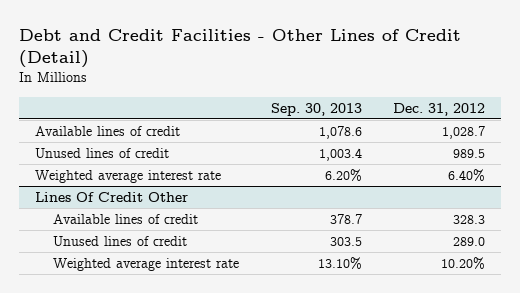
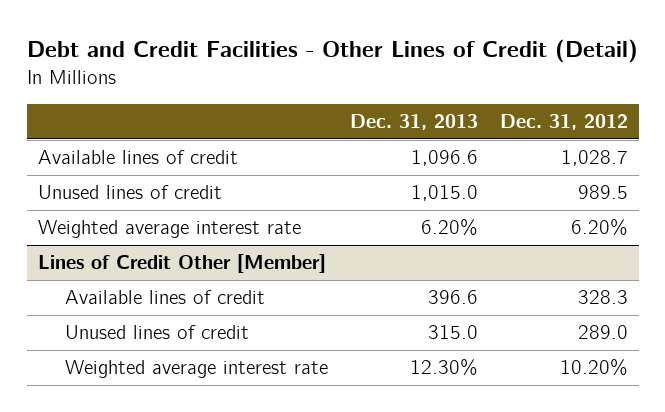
[270,102,362,116] Sep. 30, 2013 -> none
none -> [349,113,478,130] Dec. 31, 2013
[448,168,486,182] 6.40% -> [570,219,628,237] 6.20%
[34,191,188,202] Lines Of Credit Other -> [37,254,326,274] Lines of Credit Other [Member]

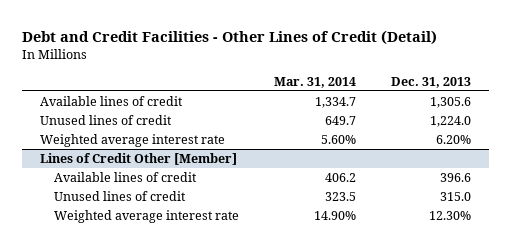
[499,113,628,130] Dec. 31, 2012 -> none
none -> [273,76,356,88] Mar. 31, 2014
[410,150,478,167] 1,096.6 -> [430,96,472,108] 1,305.6
[410,185,478,202] 1,015.0 -> [430,115,472,127] 1,224.0

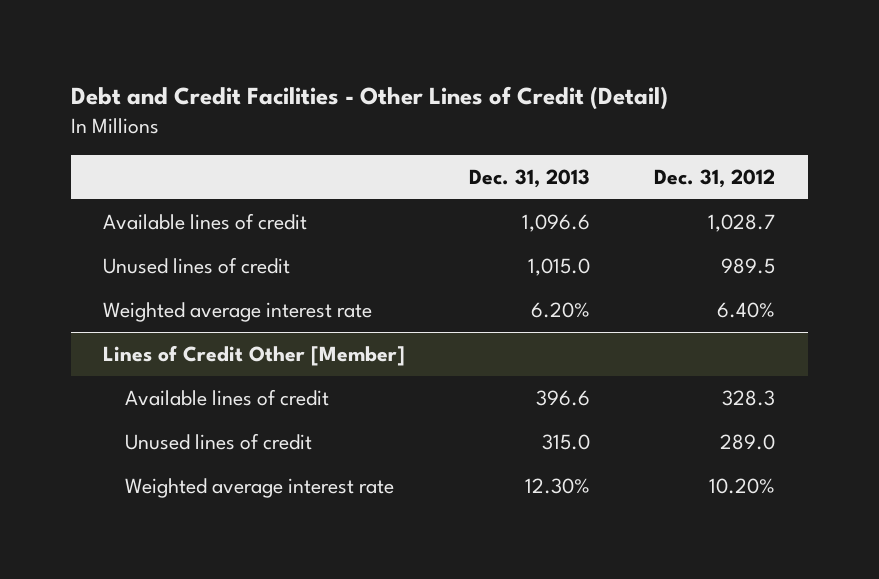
[273,76,356,88] Mar. 31, 2014 -> none
none -> [654,168,776,188] Dec. 31, 2012
[430,96,472,108] 1,305.6 -> [522,214,591,233] 1,096.6
[430,115,472,127] 1,224.0 -> [528,258,591,277] 1,015.0

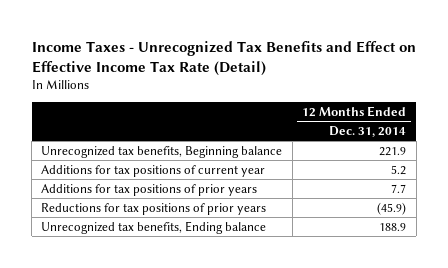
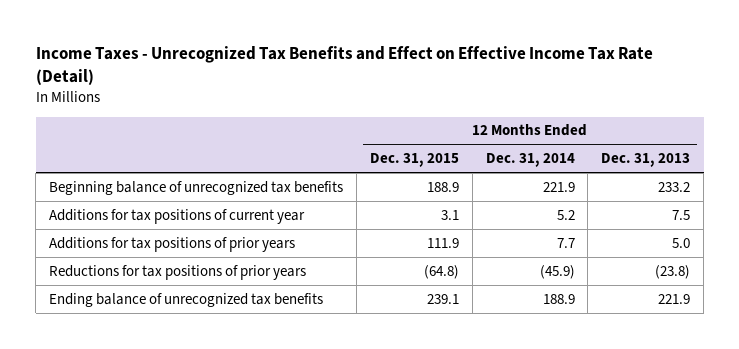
none -> [369,153,459,168] Dec. 31, 2015
none -> [601,153,691,168] Dec. 31, 2013
[41,145,283,158] Unrecognized tax benefits, Beginning balance -> [49,180,344,195] Beginning balance of unrecognized tax benefits
[41,220,267,234] Unrecognized tax benefits, Ending balance -> [49,292,324,307] Ending balance of unrecognized tax benefits

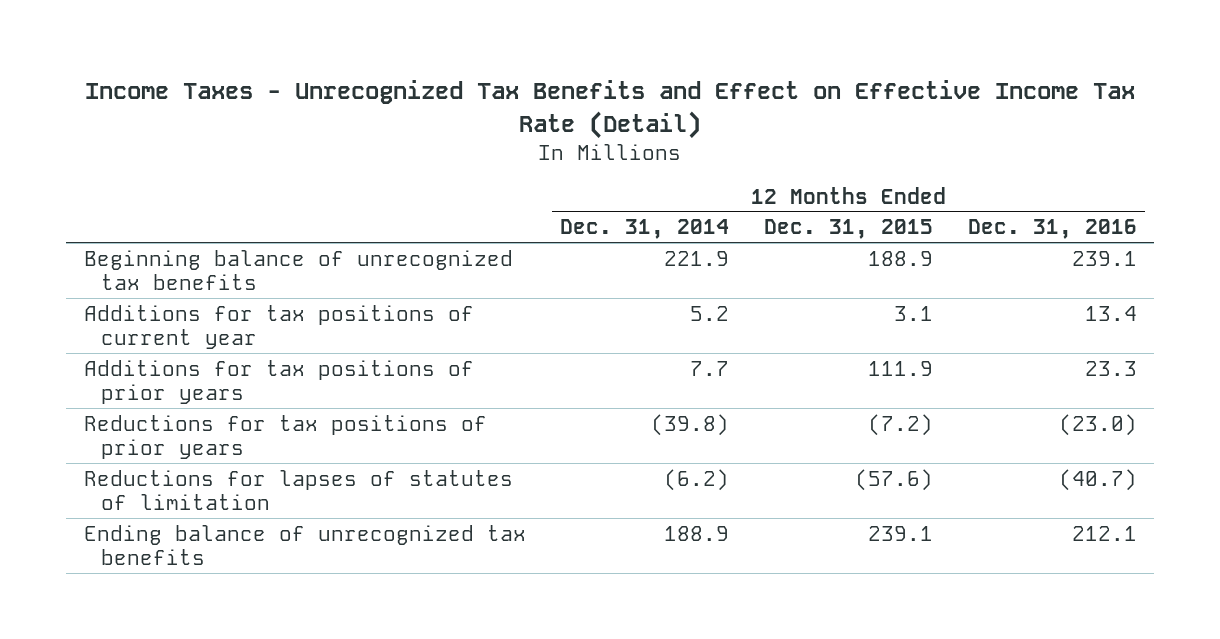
[601,153,691,168] Dec. 31, 2013 -> none
none -> [967,219,1137,240] Dec. 31, 2016
[423,264,459,279] (64.8) -> [868,413,934,436] (7.2)
[539,264,575,279] (45.9) -> [651,413,730,436] (39.8)
none -> [83,469,513,511] Reductions for lapses of statutes of limitation

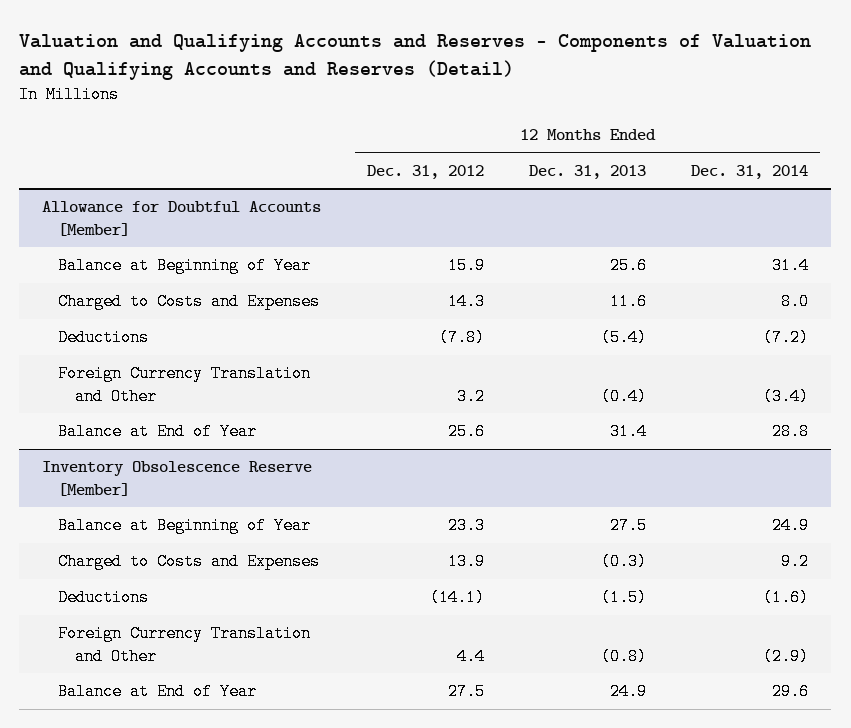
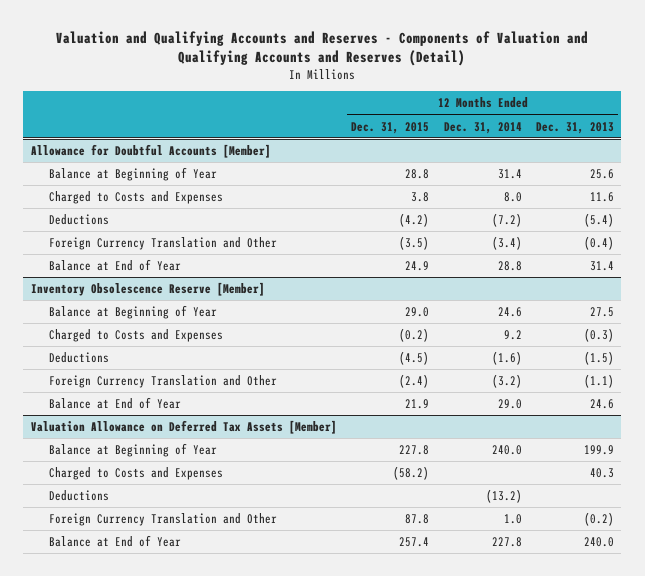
[366,164,484,179] Dec. 31, 2012 -> none
none -> [351,121,430,134] Dec. 31, 2015
[772,517,810,535] 24.9 -> [497,307,522,318] 24.6
[601,647,648,665] (0.8) -> [584,374,615,389] (1.1)
[763,647,810,665] (2.9) -> [491,374,522,389] (3.2)
[610,683,648,701] 24.9 -> [590,399,615,410] 24.6
[772,683,810,701] 29.6 -> [497,399,522,410] 29.0
none -> [30,420,337,435] Valuation Allowance on Deferred Tax Assets [Member]
none -> [48,443,217,458] Balance at Beginning of Year
none -> [48,467,223,481] Charged to Costs and Expenses
none -> [48,490,109,502] Deductions
none -> [48,513,277,527] Foreign Currency Translation and Other
none -> [48,535,181,548] Balance at End of Year

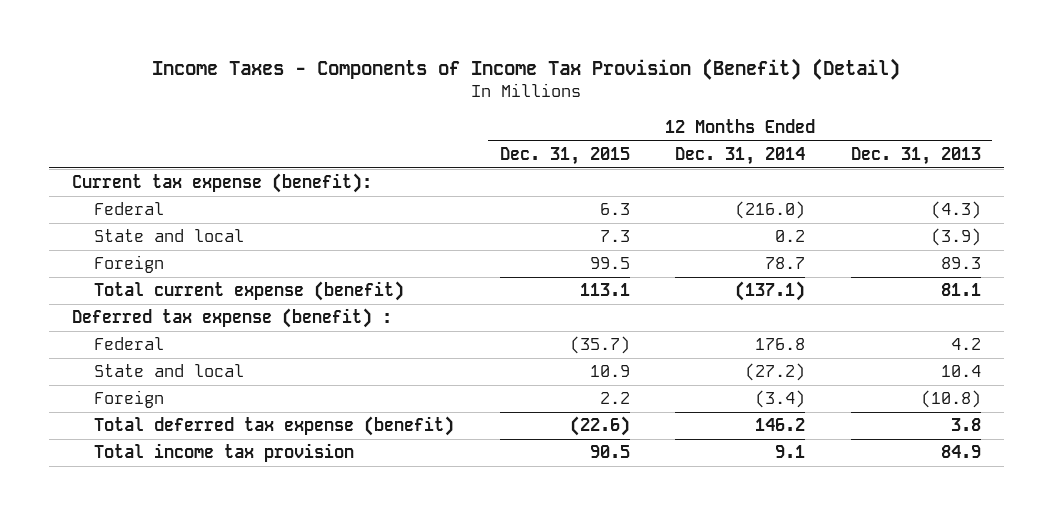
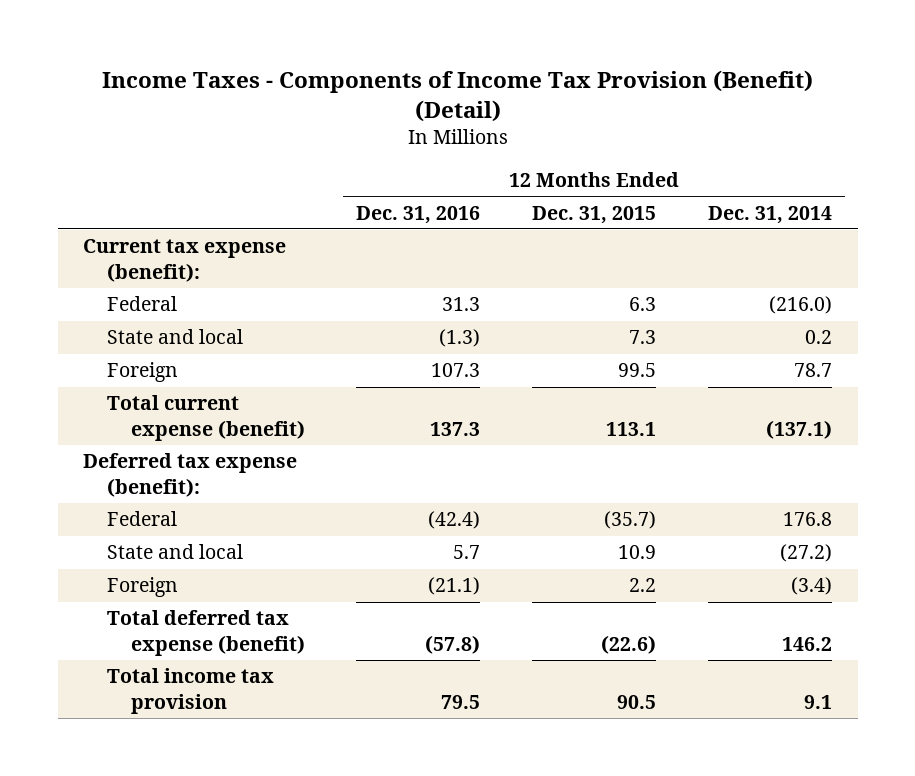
[850,147,981,166] Dec. 31, 2013 -> none
none -> [356,205,481,224] Dec. 31, 2016
[71,308,392,329] Deferred tax expense (benefit) : -> [83,453,298,497] Deferred tax expense (benefit):

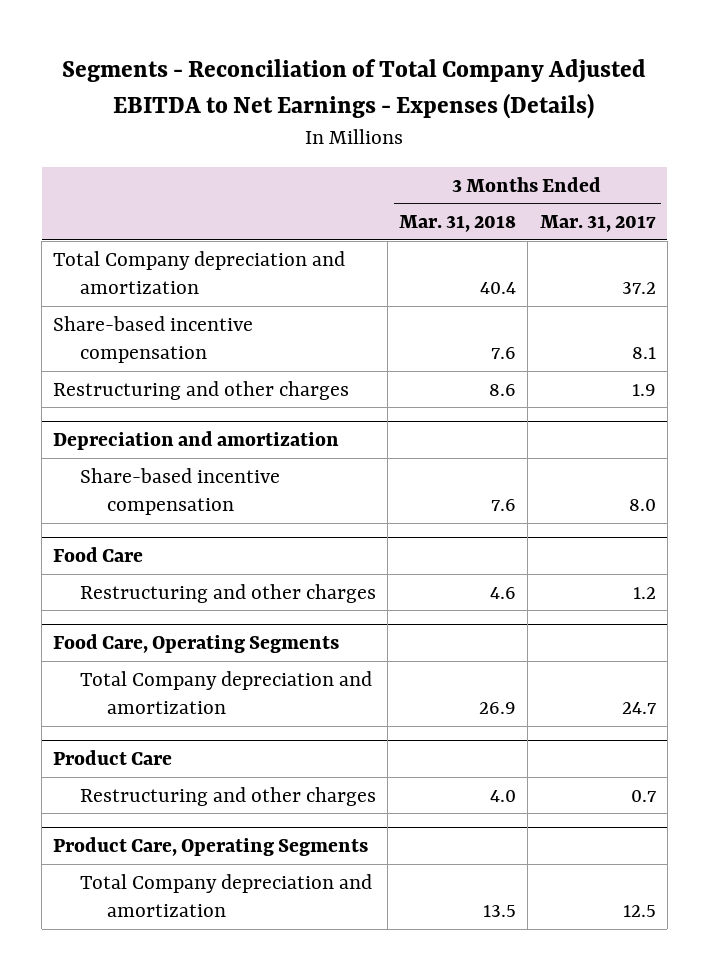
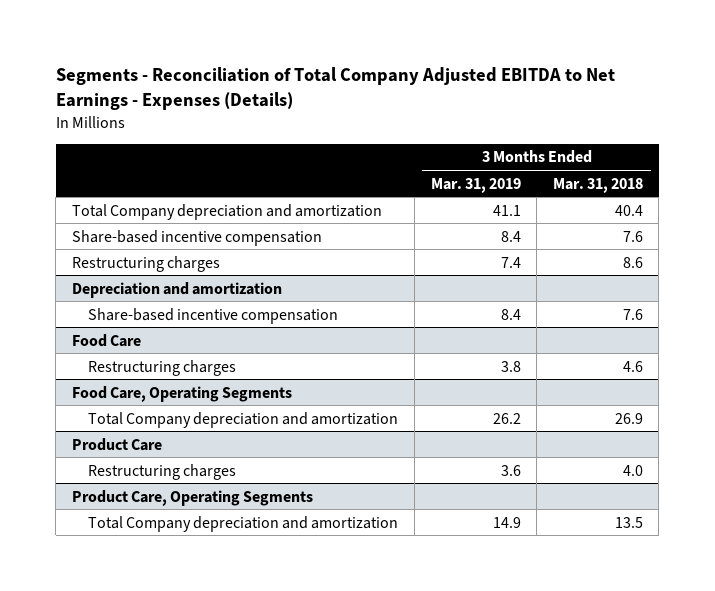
[539,215,656,233] Mar. 31, 2017 -> none
none -> [430,177,521,193] Mar. 31, 2019
[53,380,350,400] Restructuring and other charges -> [71,255,220,272] Restructuring charges
[80,583,377,603] Restructuring and other charges -> [88,359,237,376] Restructuring charges
[80,786,377,806] Restructuring and other charges -> [88,463,237,480] Restructuring charges

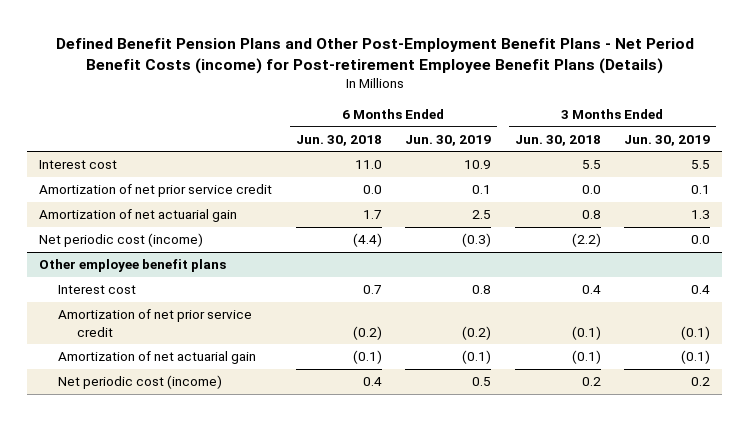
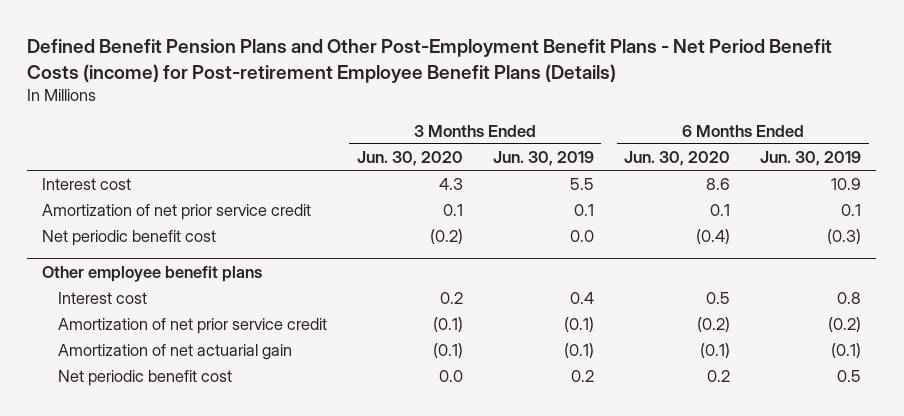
[295,134,382,146] Jun. 30, 2018 -> none
[514,134,601,146] Jun. 30, 2018 -> none
none -> [356,151,463,167] Jun. 30, 2020
none -> [624,151,731,167] Jun. 30, 2020
[39,209,238,223] Amortization of net actuarial gain -> none
[39,233,204,248] Net periodic cost (income) -> [42,230,217,247] Net periodic benefit cost
[58,375,223,390] Net periodic cost (income) -> [57,370,232,387] Net periodic benefit cost

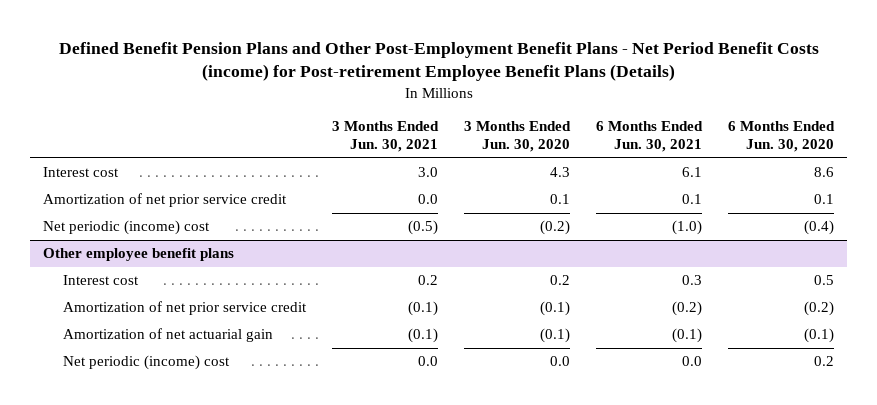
[492,151,594,167] Jun. 30, 2019 -> none
[760,151,862,167] Jun. 30, 2019 -> none
none -> [331,121,439,152] 3 Months Ended Jun. 30, 2021
none -> [595,121,703,152] 6 Months Ended Jun. 30, 2021
[42,230,217,247] Net periodic benefit cost -> [43,220,211,236] Net periodic (income) cost
[57,370,232,387] Net periodic benefit cost -> [62,355,230,371] Net periodic (income) cost

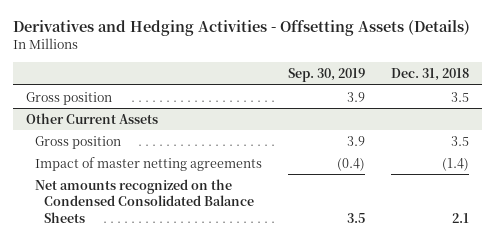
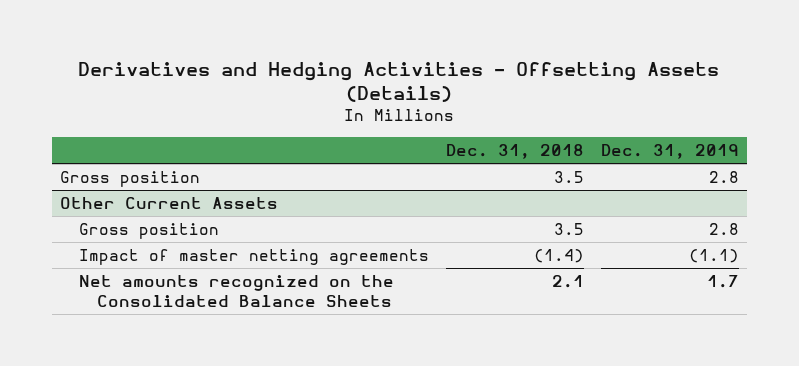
[287,68,365,83] Sep. 30, 2019 -> none
none -> [600,144,739,160] Dec. 31, 2019
[34,178,254,223] Net amounts recognized on the Condensed Consolidated Balance Sheets -> [78,275,394,308] Net amounts recognized on the Consolidated Balance Sheets

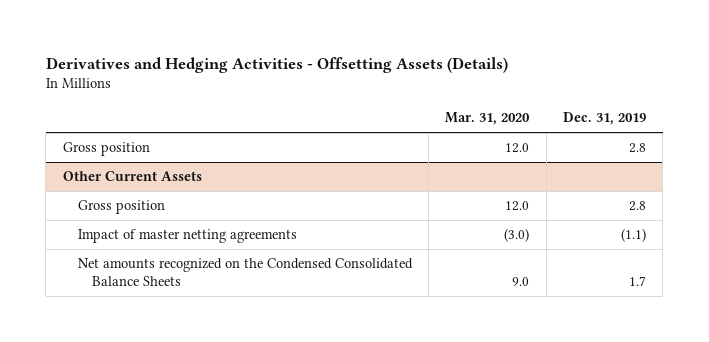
[445,144,584,160] Dec. 31, 2018 -> none
none -> [445,112,531,126] Mar. 31, 2020
[78,275,394,308] Net amounts recognized on the Consolidated Balance Sheets -> [77,258,413,287] Net amounts recognized on the Condensed Consolidated Balance Sheets

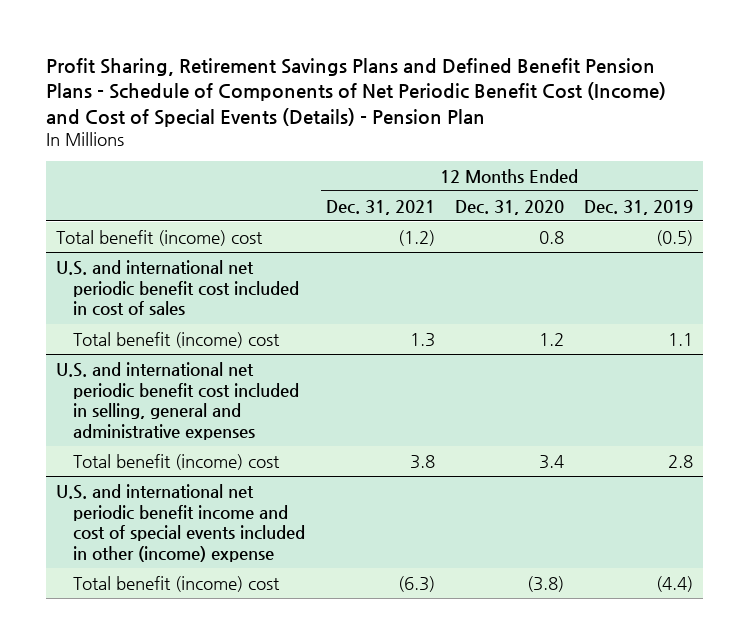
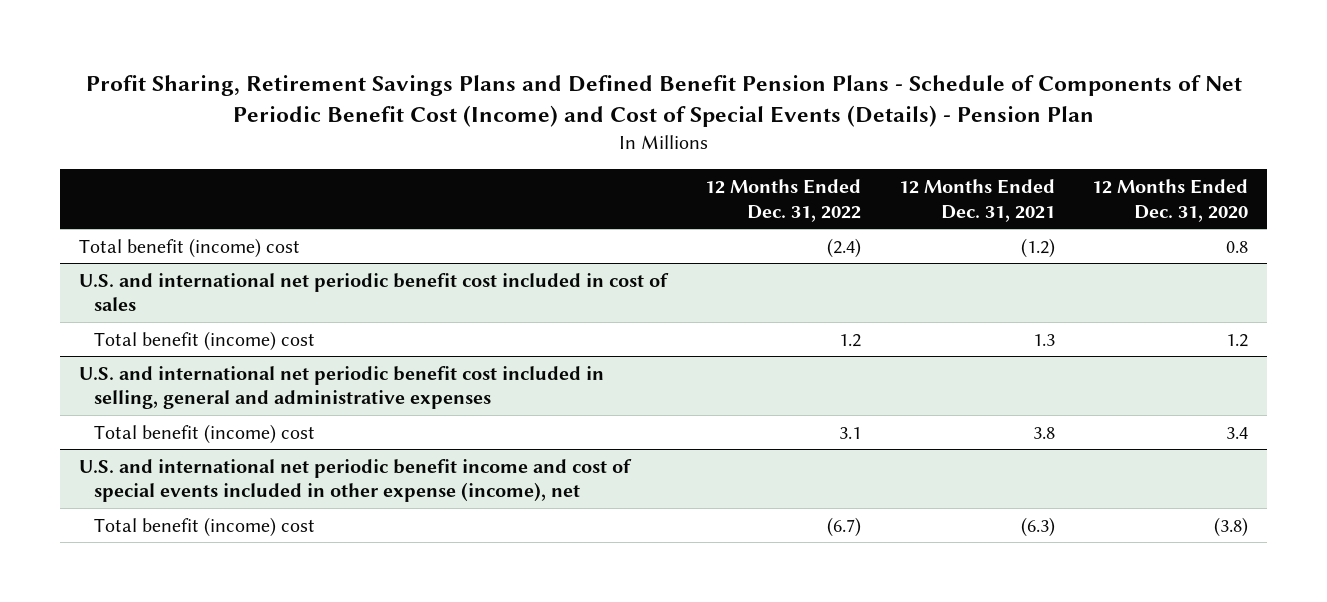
[584,199,694,215] Dec. 31, 2019 -> none
none -> [704,178,861,222] 12 Months Ended Dec. 31, 2022
[56,483,306,563] U.S. and international net periodic benefit income and cost of special events included in other (income) expense -> [79,458,633,503] U.S. and international net periodic benefit income and cost of special events included in other expense (income), net

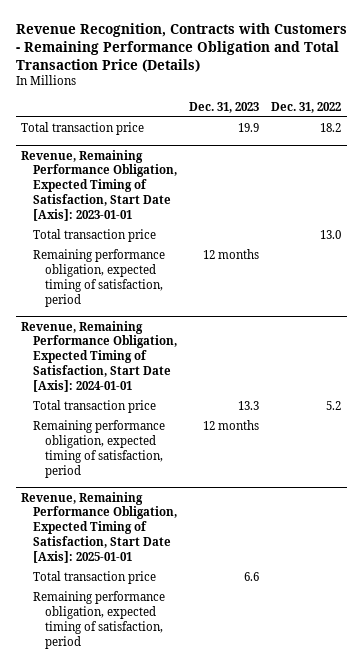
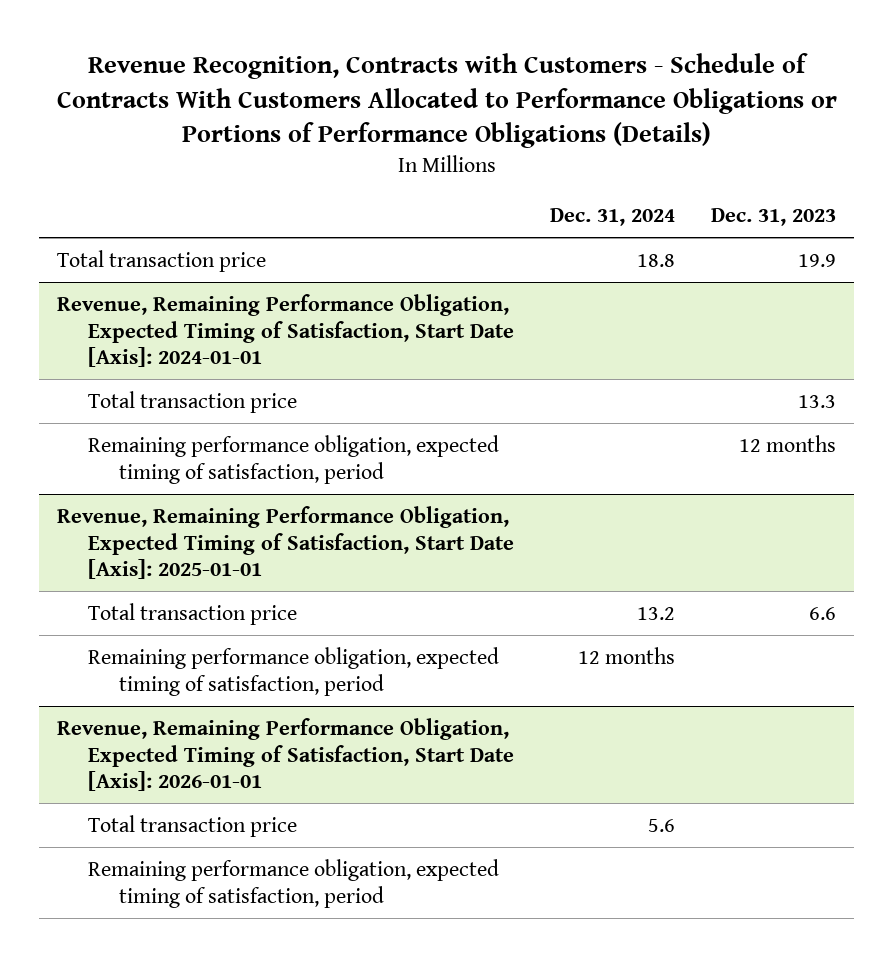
[15,22,347,72] Revenue Recognition, Contracts with Customers - Remaining Performance Obligation and Total Transaction Price (Details) -> [56,53,837,148] Revenue Recognition, Contracts with Customers - Schedule of Contracts With Customers Allocated to Performance Obligations or Portions of Performance Obligations (Details)
[270,102,341,114] Dec. 31, 2022 -> none
none -> [550,208,676,227] Dec. 31, 2024
[21,149,178,221] Revenue, Remaining Performance Obligation, Expected Timing of Satisfaction, Start Date [Axis]: 2023-01-01 -> none
[33,229,157,243] Total transaction price -> none
[33,249,166,307] Remaining performance obligation, expected timing of satisfaction, period -> none
none -> [57,717,514,792] Revenue, Remaining Performance Obligation, Expected Timing of Satisfaction, Start Date [Axis]: 2026-01-01
none -> [87,814,297,837] Total transaction price
none -> [87,858,499,908] Remaining performance obligation, expected timing of satisfaction, period

